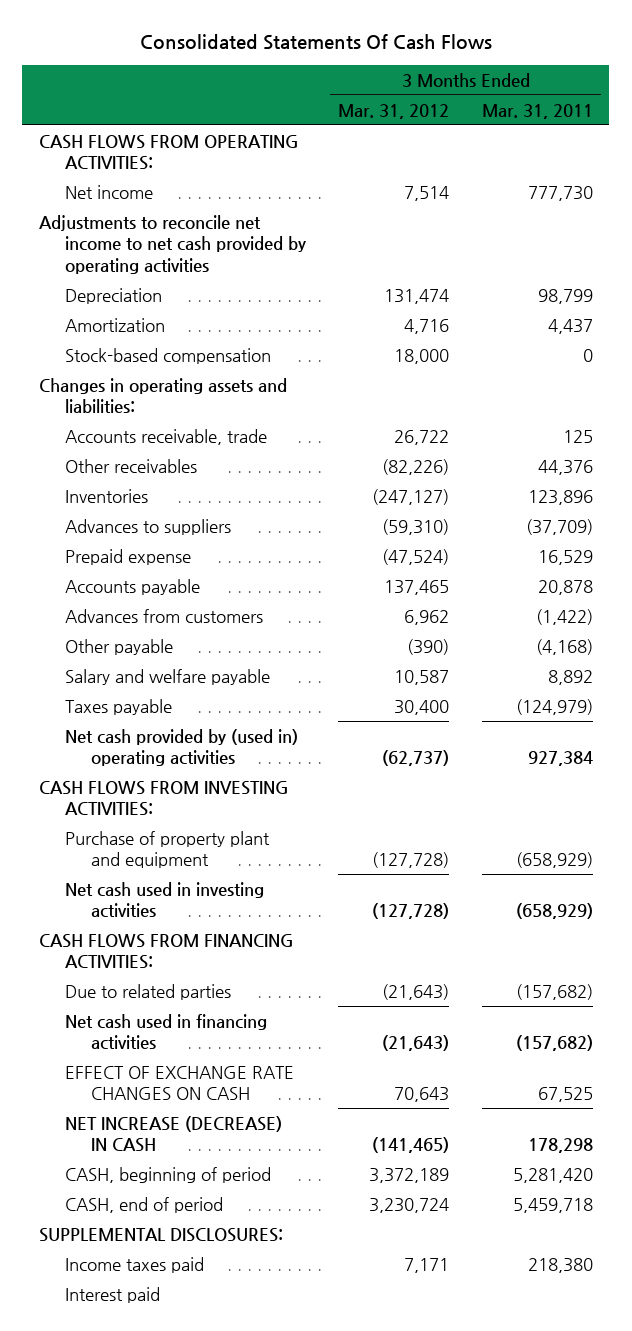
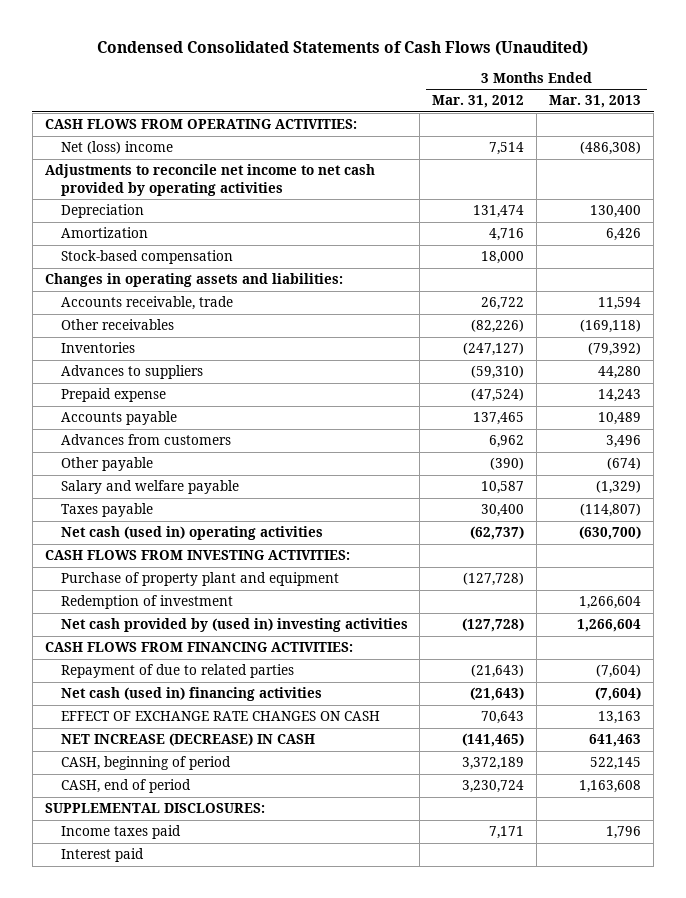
[139,34,492,51] Consolidated Statements Of Cash Flows -> [96,40,588,56] Condensed Consolidated Statements of Cash Flows (Unaudited)
[482,103,594,119] Mar. 31, 2011 -> none
none -> [549,95,642,109] Mar. 31, 2013
[64,184,153,199] Net income -> [60,141,173,155] Net (loss) income
[64,728,298,767] Net cash provided by (used in) operating activities -> [60,526,323,541] Net cash (used in) operating activities
none -> [60,595,233,610] Redemption of investment
[64,881,264,919] Net cash used in investing activities -> [60,618,408,633] Net cash provided by (used in) investing activities
[64,983,231,1000] Due to related parties -> [60,664,294,679] Repayment of due to related parties
[64,1013,267,1051] Net cash used in financing activities -> [60,687,322,702] Net cash (used in) financing activities

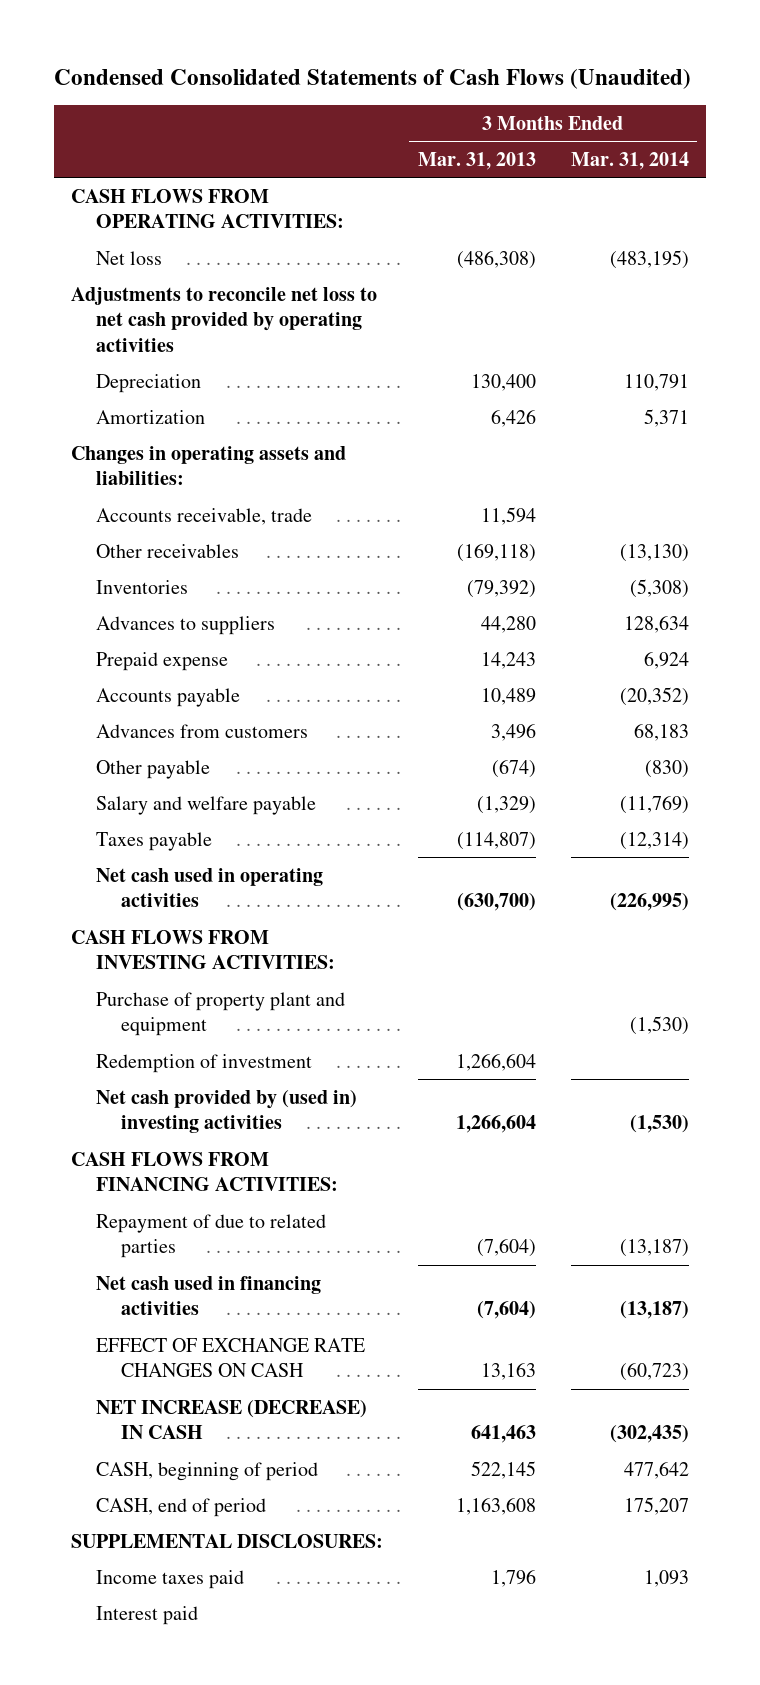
[432,95,525,109] Mar. 31, 2012 -> none
none -> [570,151,689,170] Mar. 31, 2014
[60,141,173,155] Net (loss) income -> [96,250,163,265] Net loss
[44,164,375,196] Adjustments to reconcile net income to net cash provided by operating activities -> [71,286,378,352] Adjustments to reconcile net loss to net cash provided by operating activities
[60,250,233,265] Stock-based compensation -> none
[60,526,323,541] Net cash (used in) operating activities -> [96,867,324,908] Net cash used in operating activities
[60,687,322,702] Net cash (used in) financing activities -> [96,1275,322,1316] Net cash used in financing activities

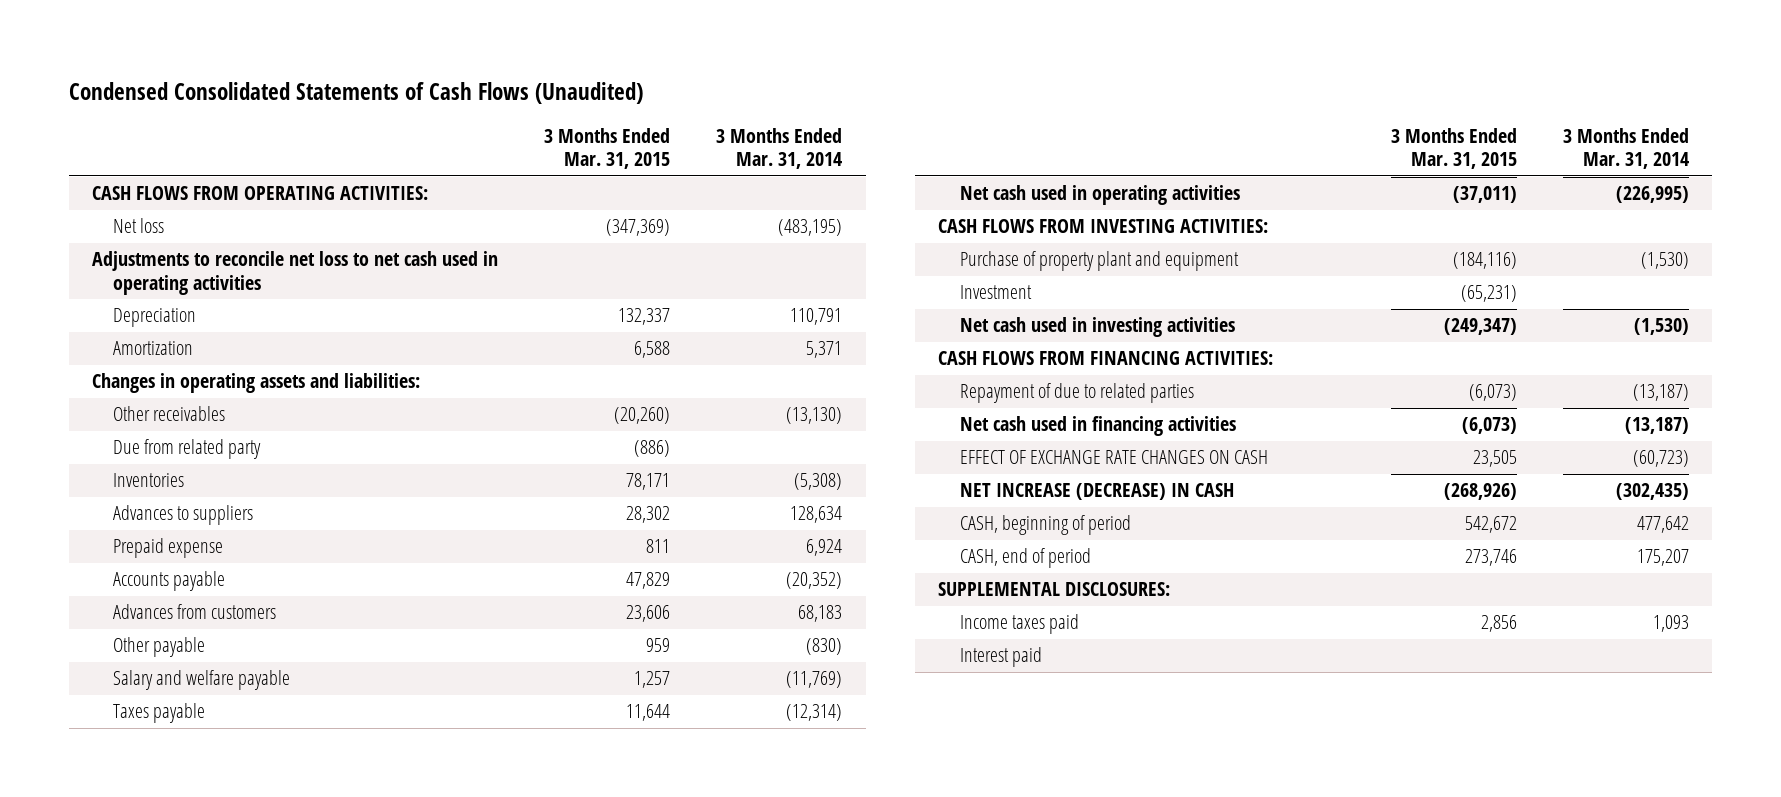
[418,151,537,170] Mar. 31, 2013 -> none
none -> [544,127,671,170] 3 Months Ended Mar. 31, 2015
[71,286,378,352] Adjustments to reconcile net loss to net cash provided by operating activities -> [91,251,498,295] Adjustments to reconcile net loss to net cash used in operating activities
[96,507,313,525] Accounts receivable, trade -> none
none -> [113,439,262,460] Due from related party
[96,1053,313,1073] Redemption of investment -> none
none -> [959,285,1032,300] Investment
[96,1089,358,1134] Net cash provided by (used in) investing activities -> [959,317,1235,338] Net cash used in investing activities

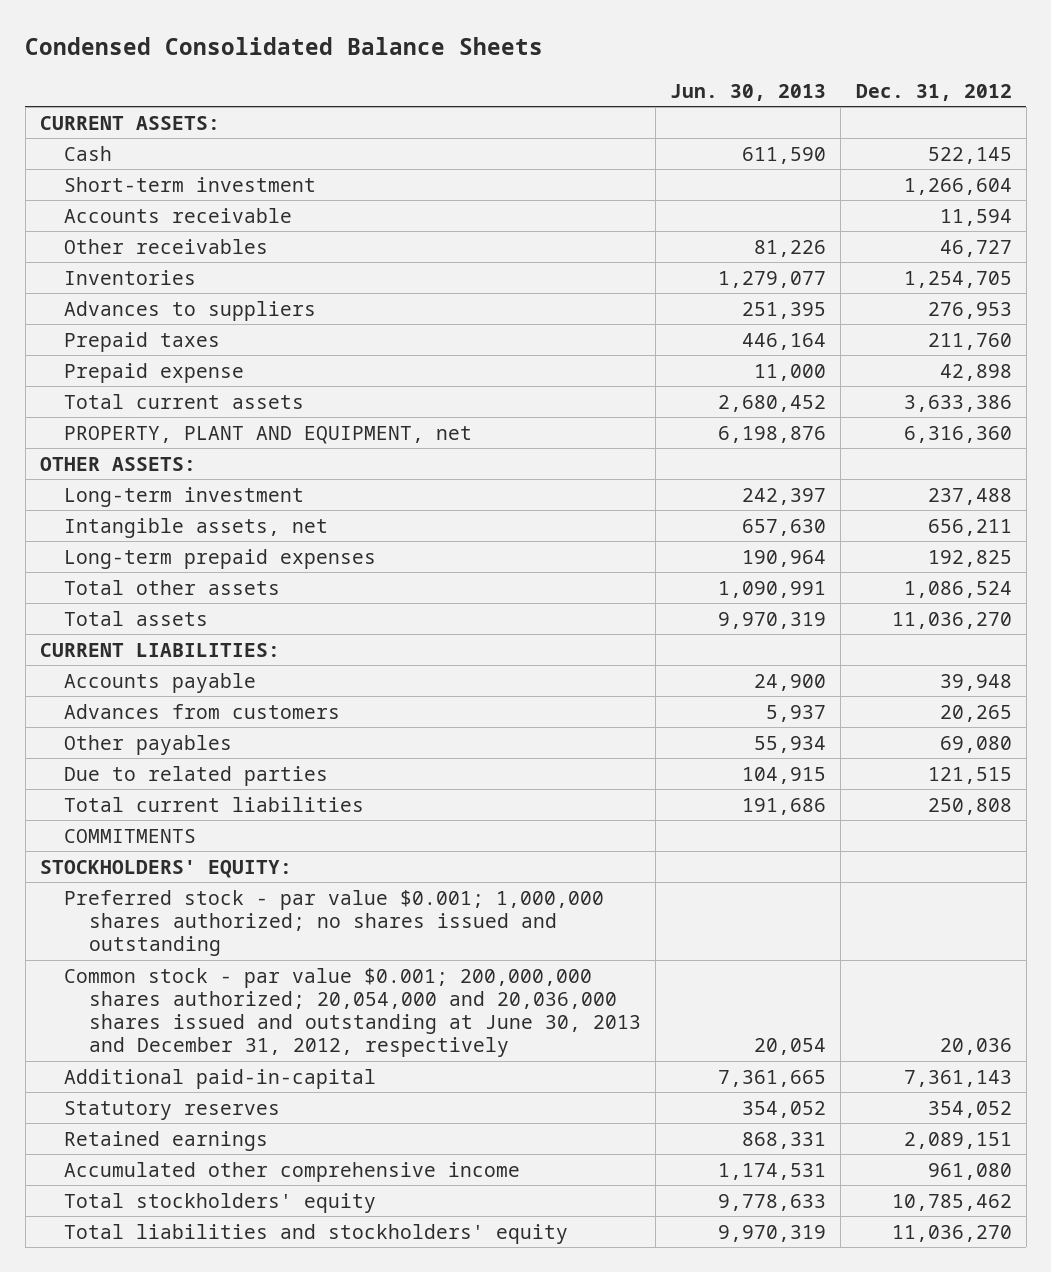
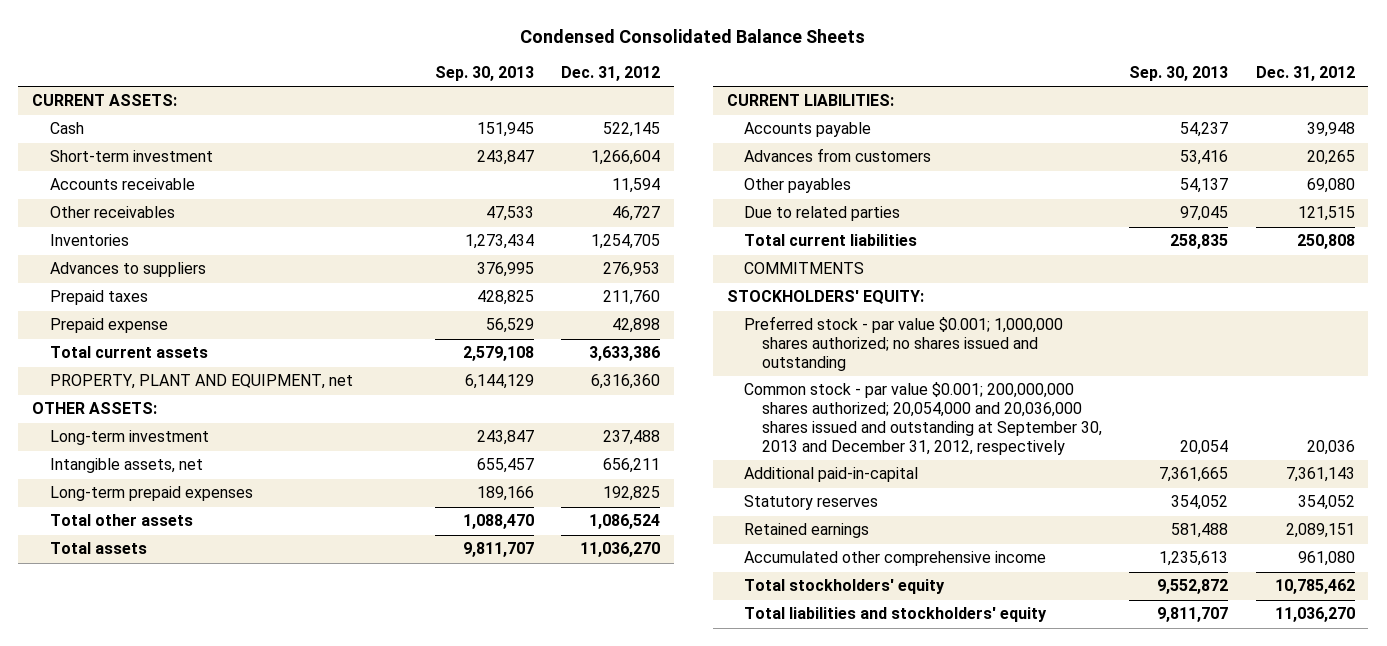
[670,83,827,101] Jun. 30, 2013 -> none
none -> [434,66,534,82] Sep. 30, 2013
[64,967,641,1058] Common stock - par value $0.001; 200,000,000 shares authorized; 20,054,000 and 20,036,000 shares issued and outstanding at June 30, 2013 and December 31, 2012, respectively -> [744,382,1103,455] Common stock - par value $0.001; 200,000,000 shares authorized; 20,054,000 and 20,036,000 shares issued and outstanding at September 30, 2013 and December 31, 2012, respectively

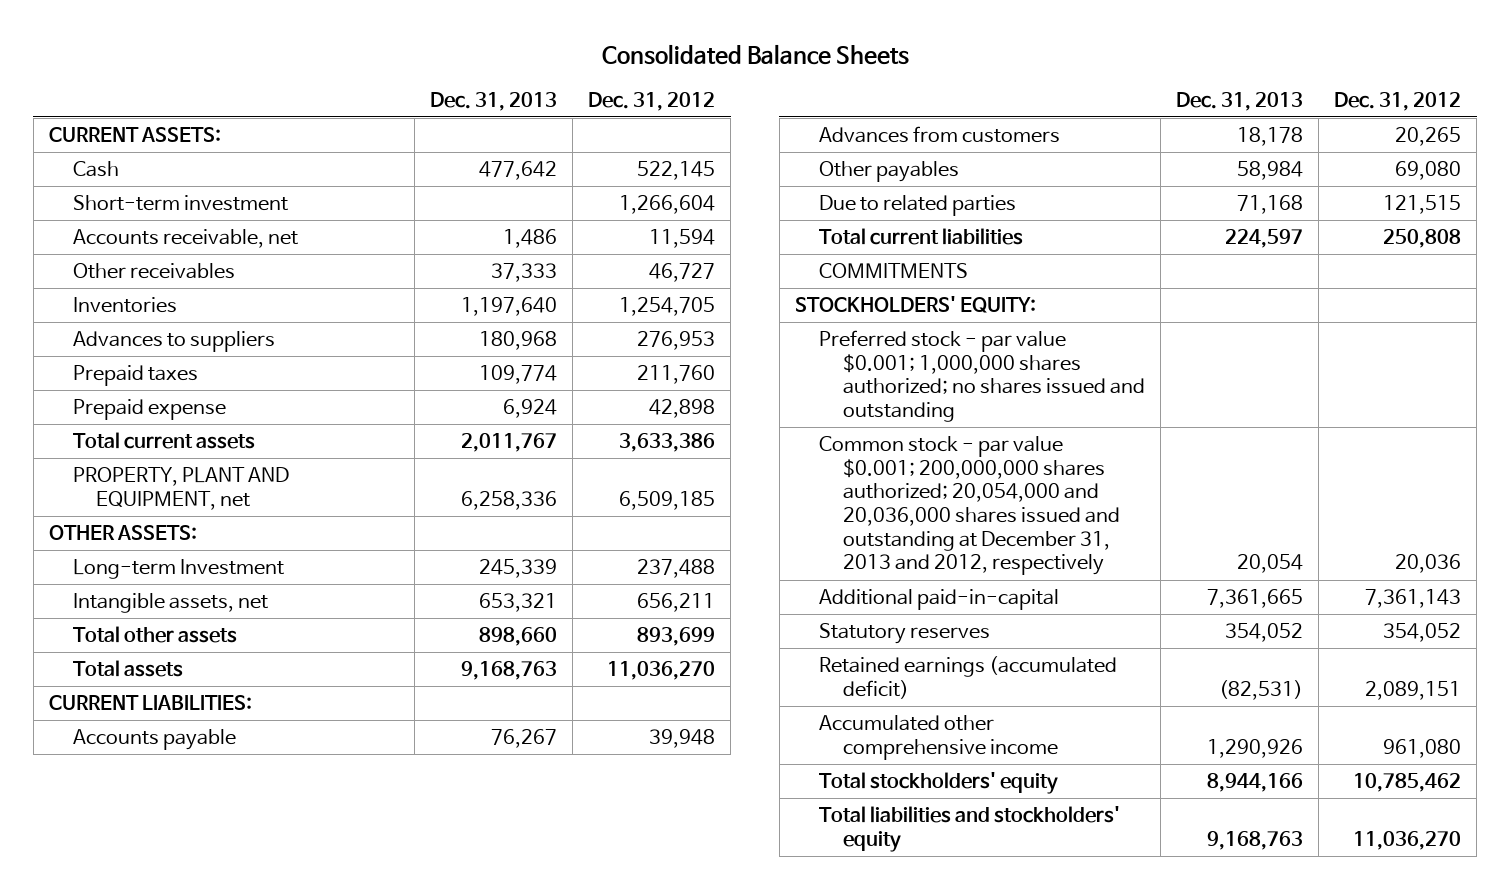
[520,29,866,44] Condensed Consolidated Balance Sheets -> [602,44,910,66] Consolidated Balance Sheets
[434,66,534,82] Sep. 30, 2013 -> none
none -> [429,91,557,111] Dec. 31, 2013
[49,178,195,191] Accounts receivable -> [72,229,298,249] Accounts receivable, net
[590,374,660,390] 6,316,360 -> [619,490,716,510] 6,509,185
[49,430,209,446] Long-term investment -> [72,559,284,580] Long-term Investment
[49,486,253,502] Long-term prepaid expenses -> none
[588,514,660,530] 1,086,524 -> [637,627,716,647] 893,699
[744,382,1103,455] Common stock - par value $0.001; 200,000,000 shares authorized; 20,054,000 and 20,036,000 shares issued and outstanding at September 30, 2013 and December 31, 2012, respectively -> [818,436,1120,576] Common stock - par value $0.001; 200,000,000 shares authorized; 20,054,000 and 20,036,000 shares issued and outstanding at December 31, 2013 and 2012, respectively
[744,523,870,539] Retained earnings -> [818,656,1117,699] Retained earnings (accumulated deficit)

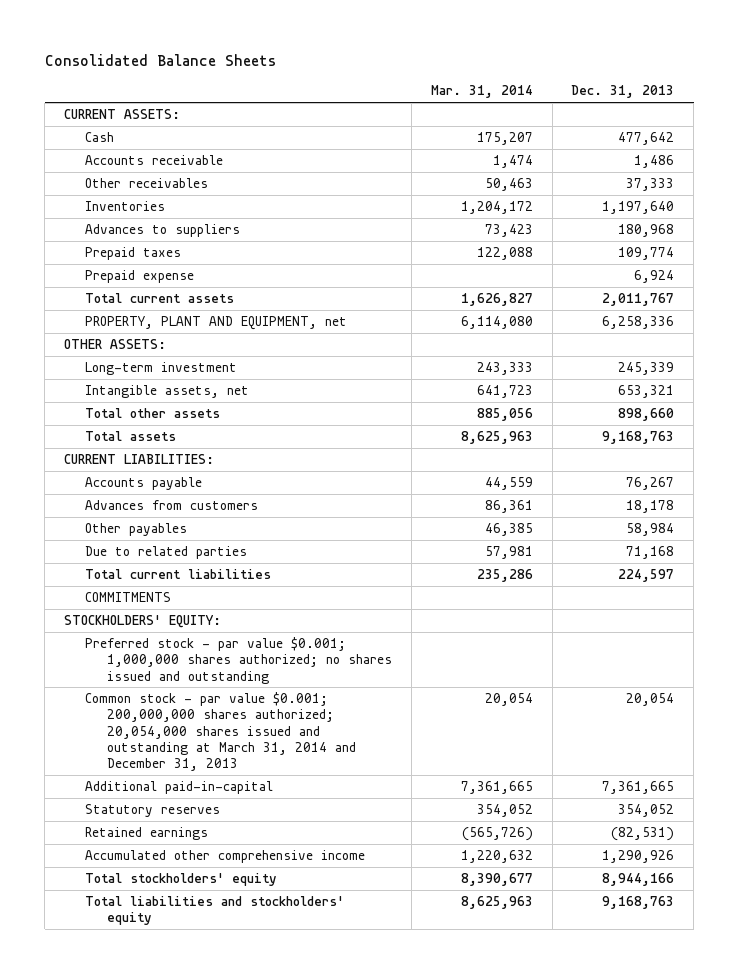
[588,91,716,111] Dec. 31, 2012 -> none
none -> [430,85,533,99] Mar. 31, 2014
[72,195,288,212] Short-term investment -> none
[72,229,298,249] Accounts receivable, net -> [85,155,224,166] Accounts receivable
[72,559,284,580] Long-term Investment -> [85,362,238,376] Long-term investment
[818,436,1120,576] Common stock - par value $0.001; 200,000,000 shares authorized; 20,054,000 and 20,036,000 shares issued and outstanding at December 31, 2013 and 2012, respectively -> [85,692,356,772] Common stock - par value $0.001; 200,000,000 shares authorized; 20,054,000 shares issued and outstanding at March 31, 2014 and December 31, 2013
[818,656,1117,699] Retained earnings (accumulated deficit) -> [85,827,209,841] Retained earnings

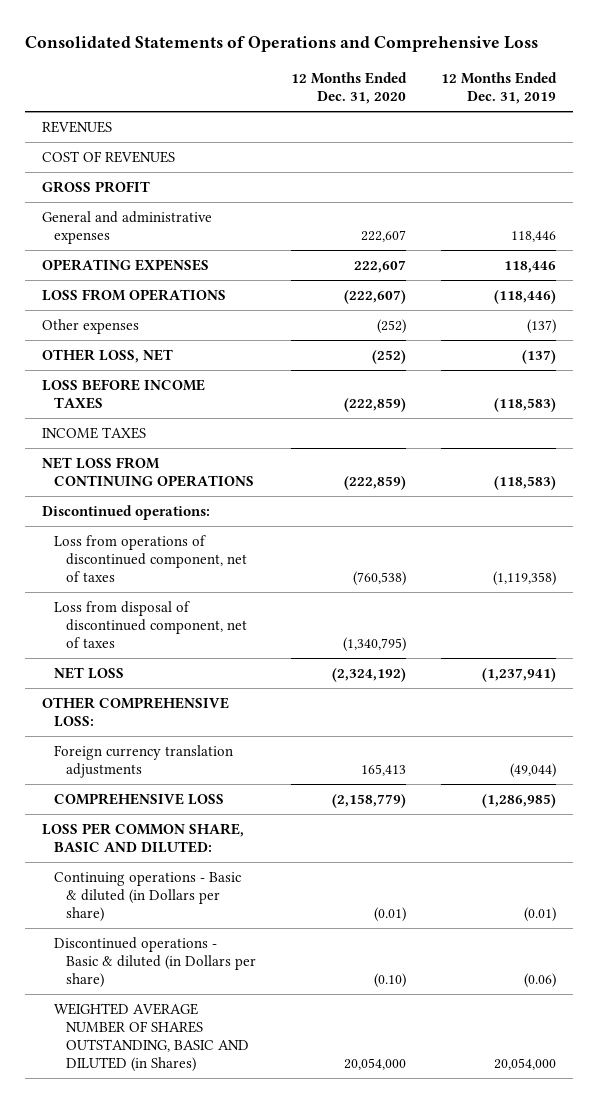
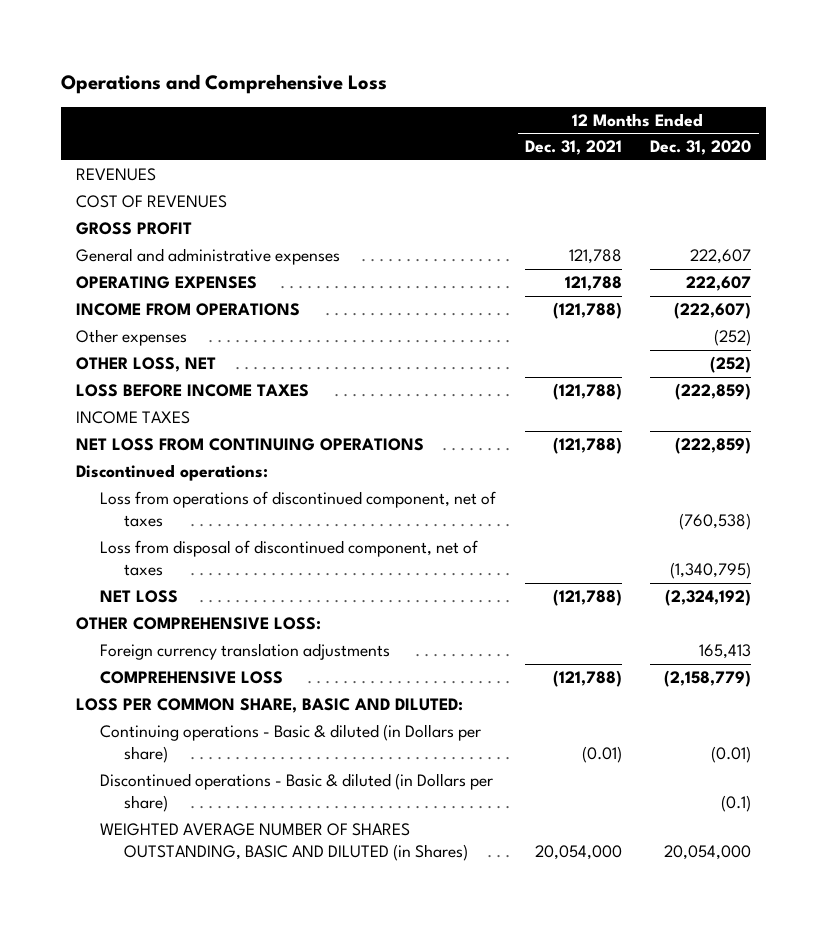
[24,35,538,52] Consolidated Statements of Operations and Comprehensive Loss -> [61,73,388,94] Operations and Comprehensive Loss
[440,72,557,105] 12 Months Ended Dec. 31, 2019 -> none
none -> [524,140,622,156] Dec. 31, 2021
[42,288,227,301] LOSS FROM OPERATIONS -> [75,303,300,317] INCOME FROM OPERATIONS
[373,973,406,989] (0.10) -> [721,795,752,813] (0.1)

